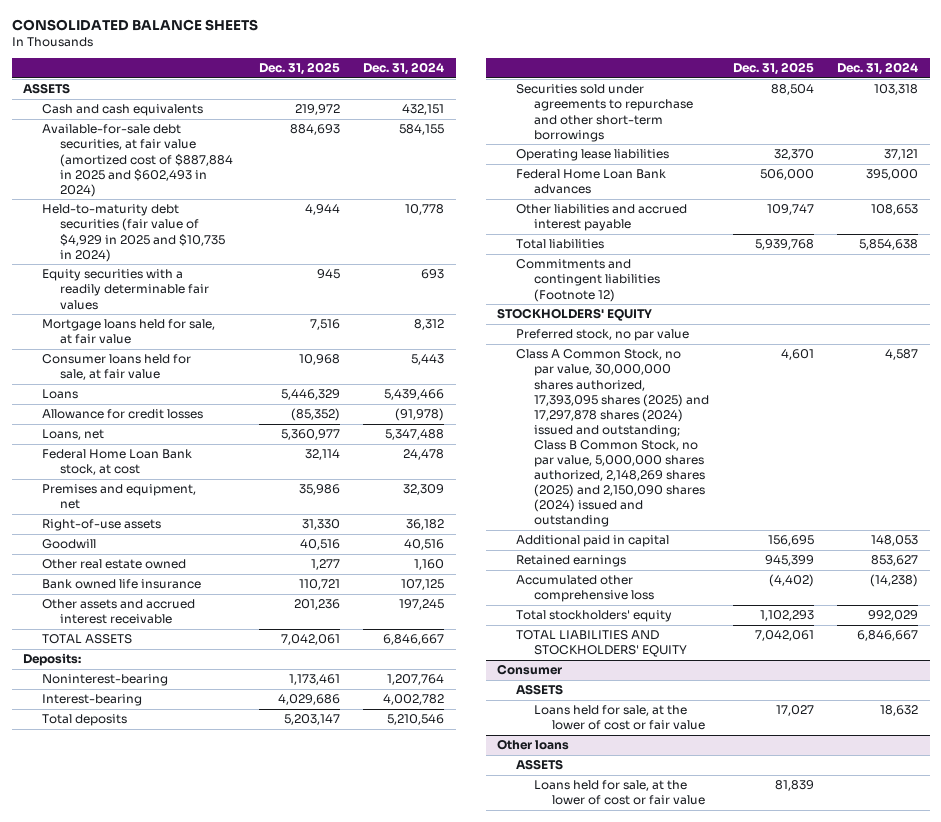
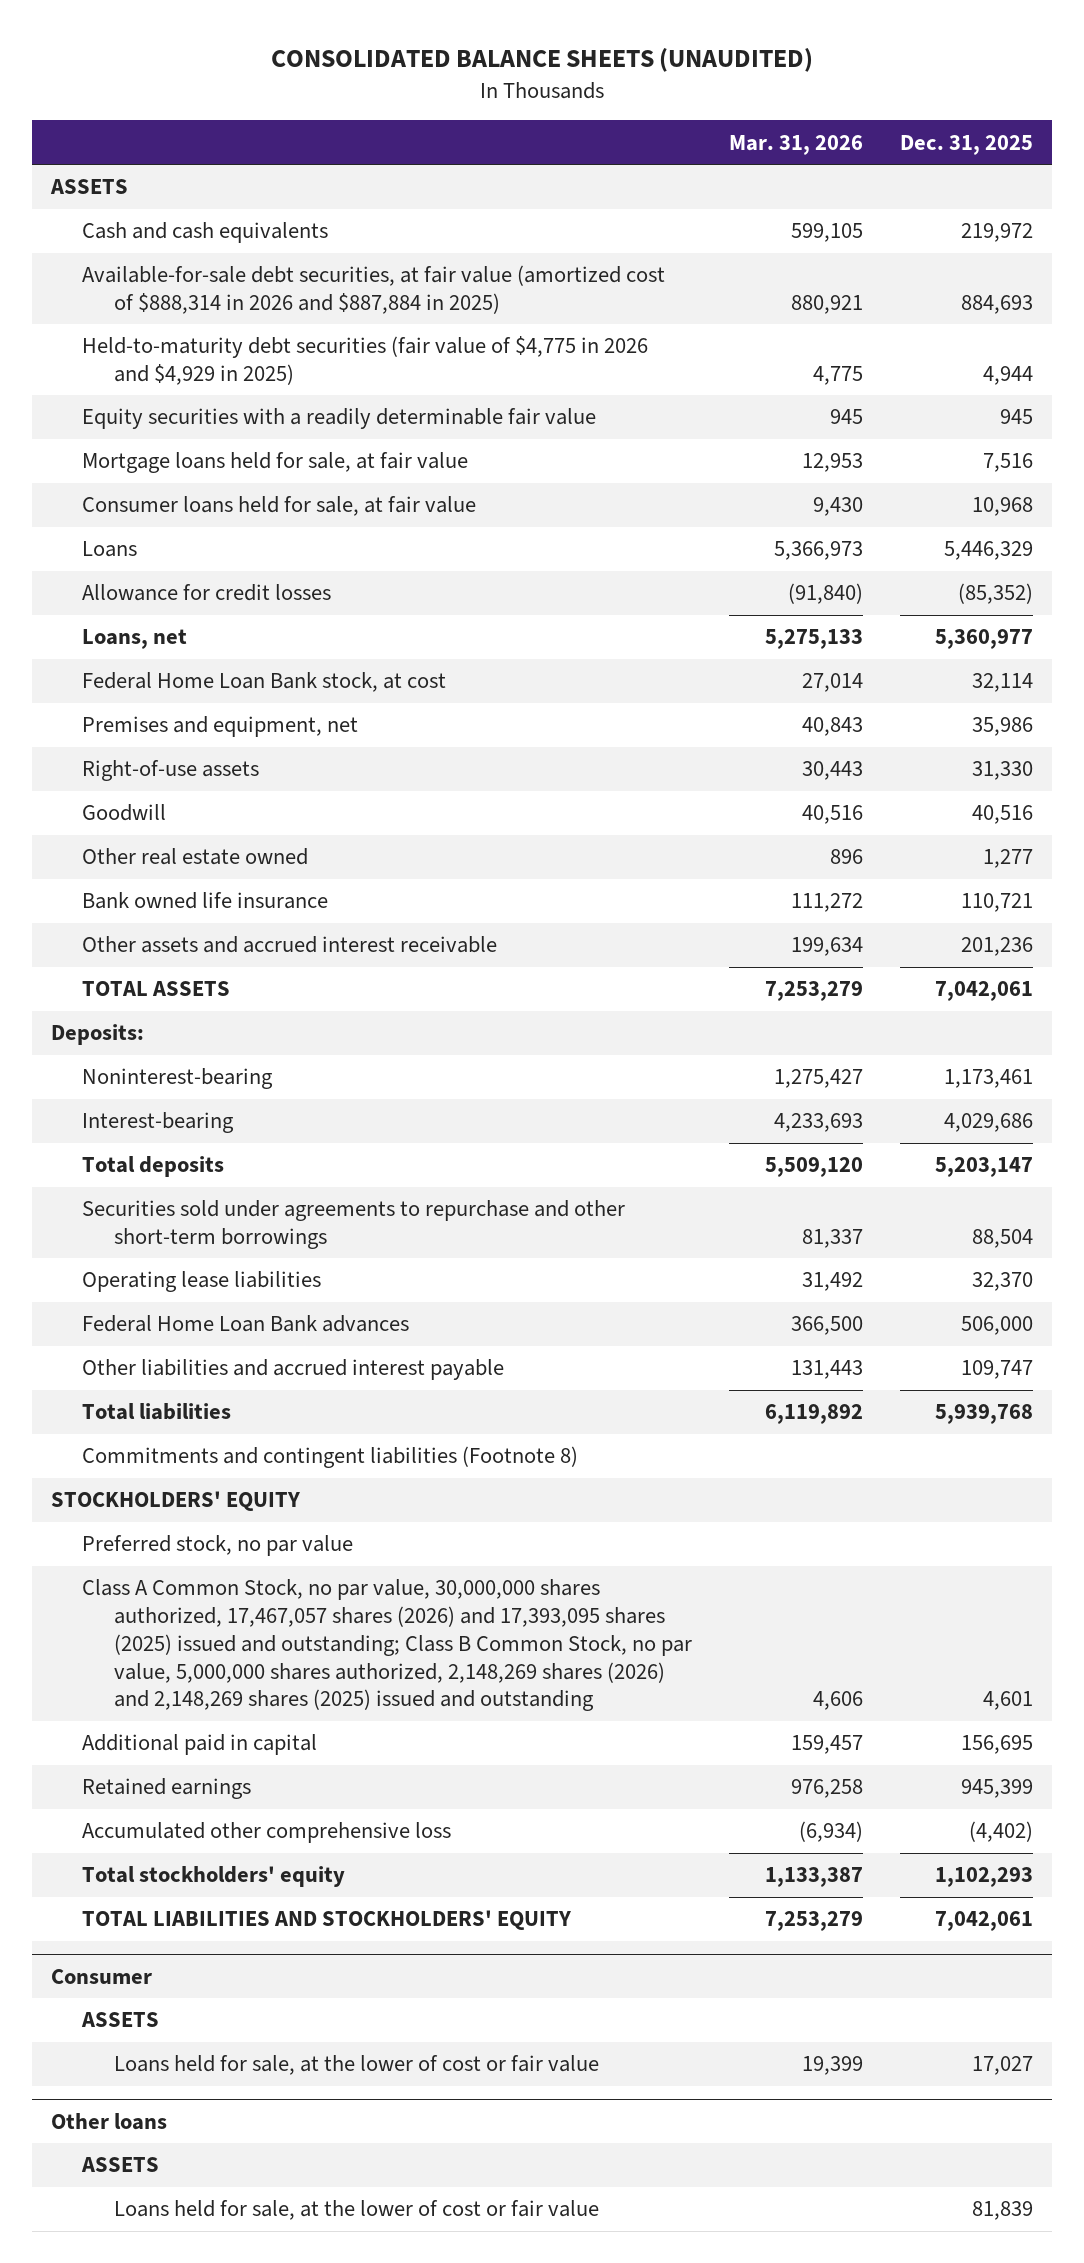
[11,18,258,31] CONSOLIDATED BALANCE SHEETS -> [271,48,814,73] CONSOLIDATED BALANCE SHEETS (UNAUDITED)
[363,62,445,76] Dec. 31, 2024 -> none
none -> [729,134,864,155] Mar. 31, 2026
[41,124,233,197] Available-for-sale debt securities, at fair value (amortized cost of $887,884 in 2025 and $602,493 in 2024) -> [82,265,666,315] Available-for-sale debt securities, at fair value (amortized cost of $888,314 in 2026 and $887,884 in 2025)
[41,204,225,262] Held-to-maturity debt securities (fair value of $4,929 in 2025 and $10,735 in 2024) -> [82,336,649,386] Held-to-maturity debt securities (fair value of $4,775 in 2026 and $4,929 in 2025)
[41,269,209,310] Equity securities with a readily determinable fair values -> [82,408,597,430] Equity securities with a readily determinable fair value
[515,259,660,302] Commitments and contingent liabilities (Footnote 12) -> [82,1446,579,1469] Commitments and contingent liabilities (Footnote 8)
[515,349,709,528] Class A Common Stock, no par value, 30,000,000 shares authorized, 17,393,095 shares (2025) and 17,297,878 shares (2024) issued and outstanding; Class B Common Stock, no par value, 5,000,000 shares authorized, 2,148,269 shares (2025) and 2,150,090 shares (2024) issued and outstanding -> [82,1579,692,1712] Class A Common Stock, no par value, 30,000,000 shares authorized, 17,467,057 shares (2026) and 17,393,095 shares (2025) issued and outstanding; Class B Common Stock, no par value, 5,000,000 shares authorized, 2,148,269 shares (2026) and 2,148,269 shares (2025) issued and outstanding

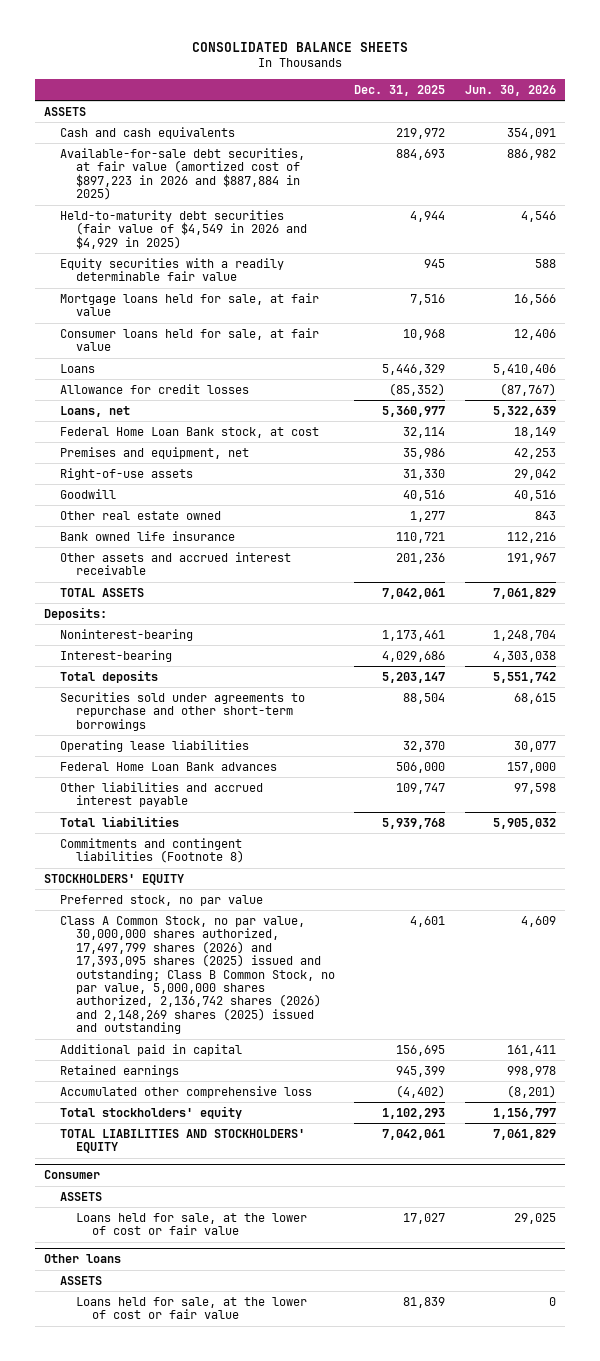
[271,48,814,73] CONSOLIDATED BALANCE SHEETS (UNAUDITED) -> [191,42,408,53] CONSOLIDATED BALANCE SHEETS
[729,134,864,155] Mar. 31, 2026 -> none
none -> [464,84,556,96] Jun. 30, 2026
[82,265,666,315] Available-for-sale debt securities, at fair value (amortized cost of $888,314 in 2026 and $887,884 in 2025) -> [60,147,306,201] Available-for-sale debt securities, at fair value (amortized cost of $897,223 in 2026 and $887,884 in 2025)
[82,336,649,386] Held-to-maturity debt securities (fair value of $4,775 in 2026 and $4,929 in 2025) -> [60,209,307,249] Held-to-maturity debt securities (fair value of $4,549 in 2026 and $4,929 in 2025)
[82,1579,692,1712] Class A Common Stock, no par value, 30,000,000 shares authorized, 17,467,057 shares (2026) and 17,393,095 shares (2025) issued and outstanding; Class B Common Stock, no par value, 5,000,000 shares authorized, 2,148,269 shares (2026) and 2,148,269 shares (2025) issued and outstanding -> [60,915,335,1035] Class A Common Stock, no par value, 30,000,000 shares authorized, 17,497,799 shares (2026) and 17,393,095 shares (2025) issued and outstanding; Class B Common Stock, no par value, 5,000,000 shares authorized, 2,136,742 shares (2026) and 2,148,269 shares (2025) issued and outstanding

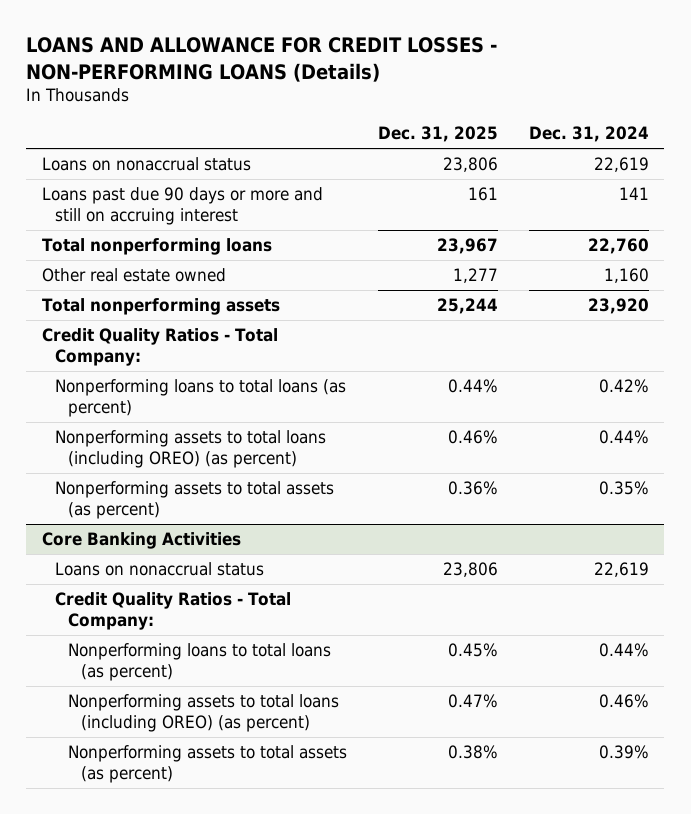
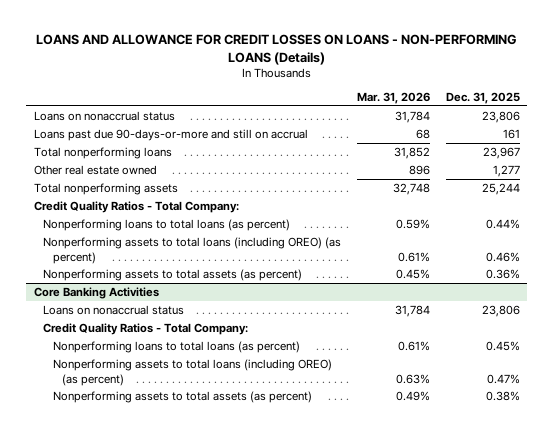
[26,37,498,82] LOANS AND ALLOWANCE FOR CREDIT LOSSES - NON-PERFORMING LOANS (Details) -> [35,34,517,65] LOANS AND ALLOWANCE FOR CREDIT LOSSES ON LOANS - NON-PERFORMING LOANS (Details)
[528,126,649,143] Dec. 31, 2024 -> none
none -> [357,92,431,105] Mar. 31, 2026
[41,187,323,225] Loans past due 90 days or more and still on accruing interest -> [34,128,309,141] Loans past due 90-days-or-more and still on accrual

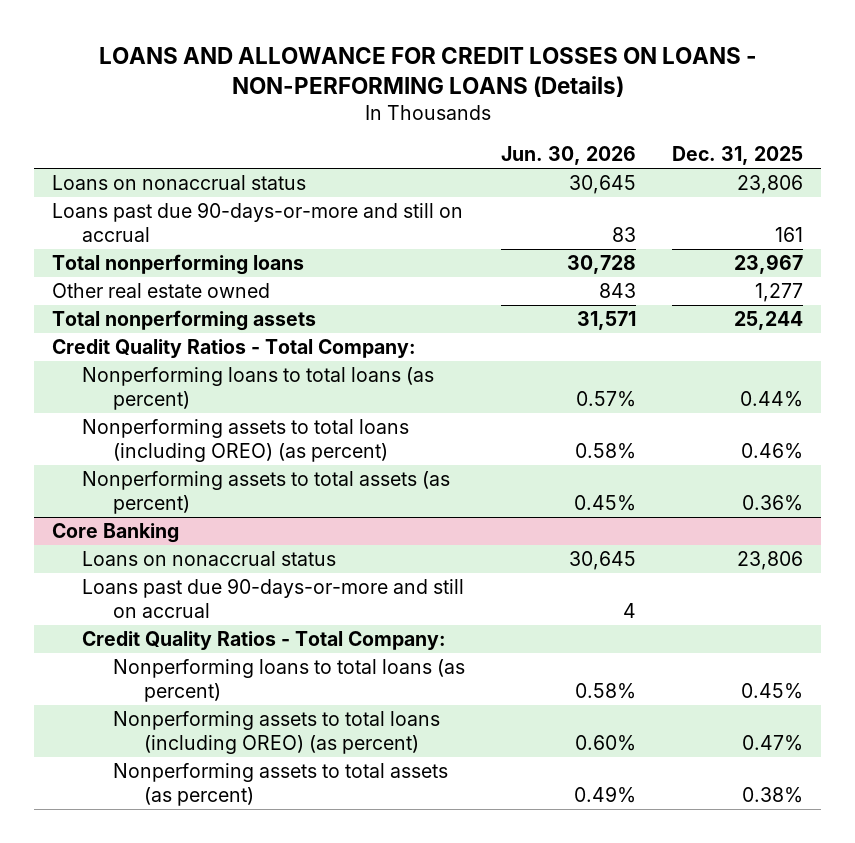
[357,92,431,105] Mar. 31, 2026 -> none
none -> [501,146,637,166] Jun. 30, 2026
[34,286,160,299] Core Banking Activities -> [51,523,179,544] Core Banking
none -> [82,578,465,618] Loans past due 90-days-or-more and still on accrual

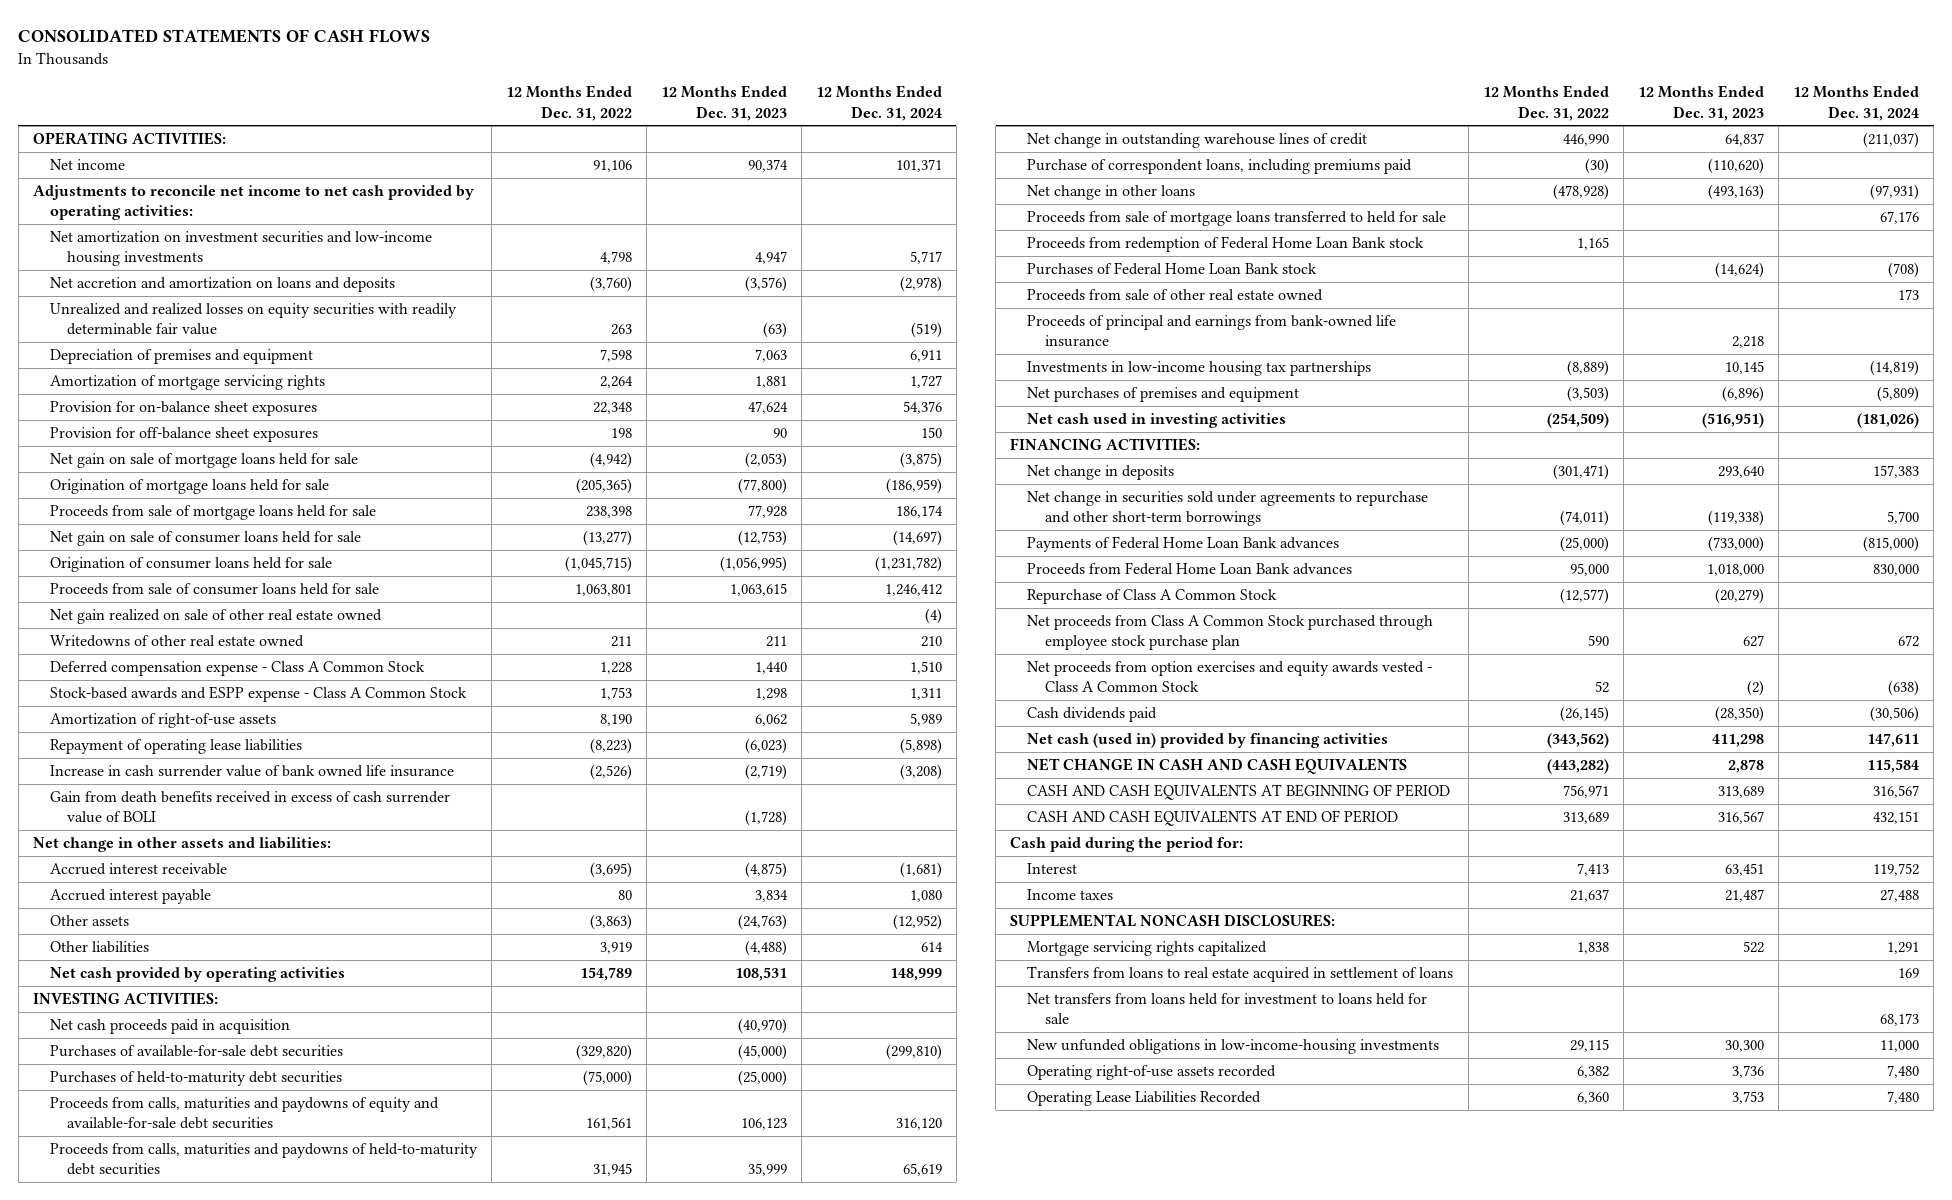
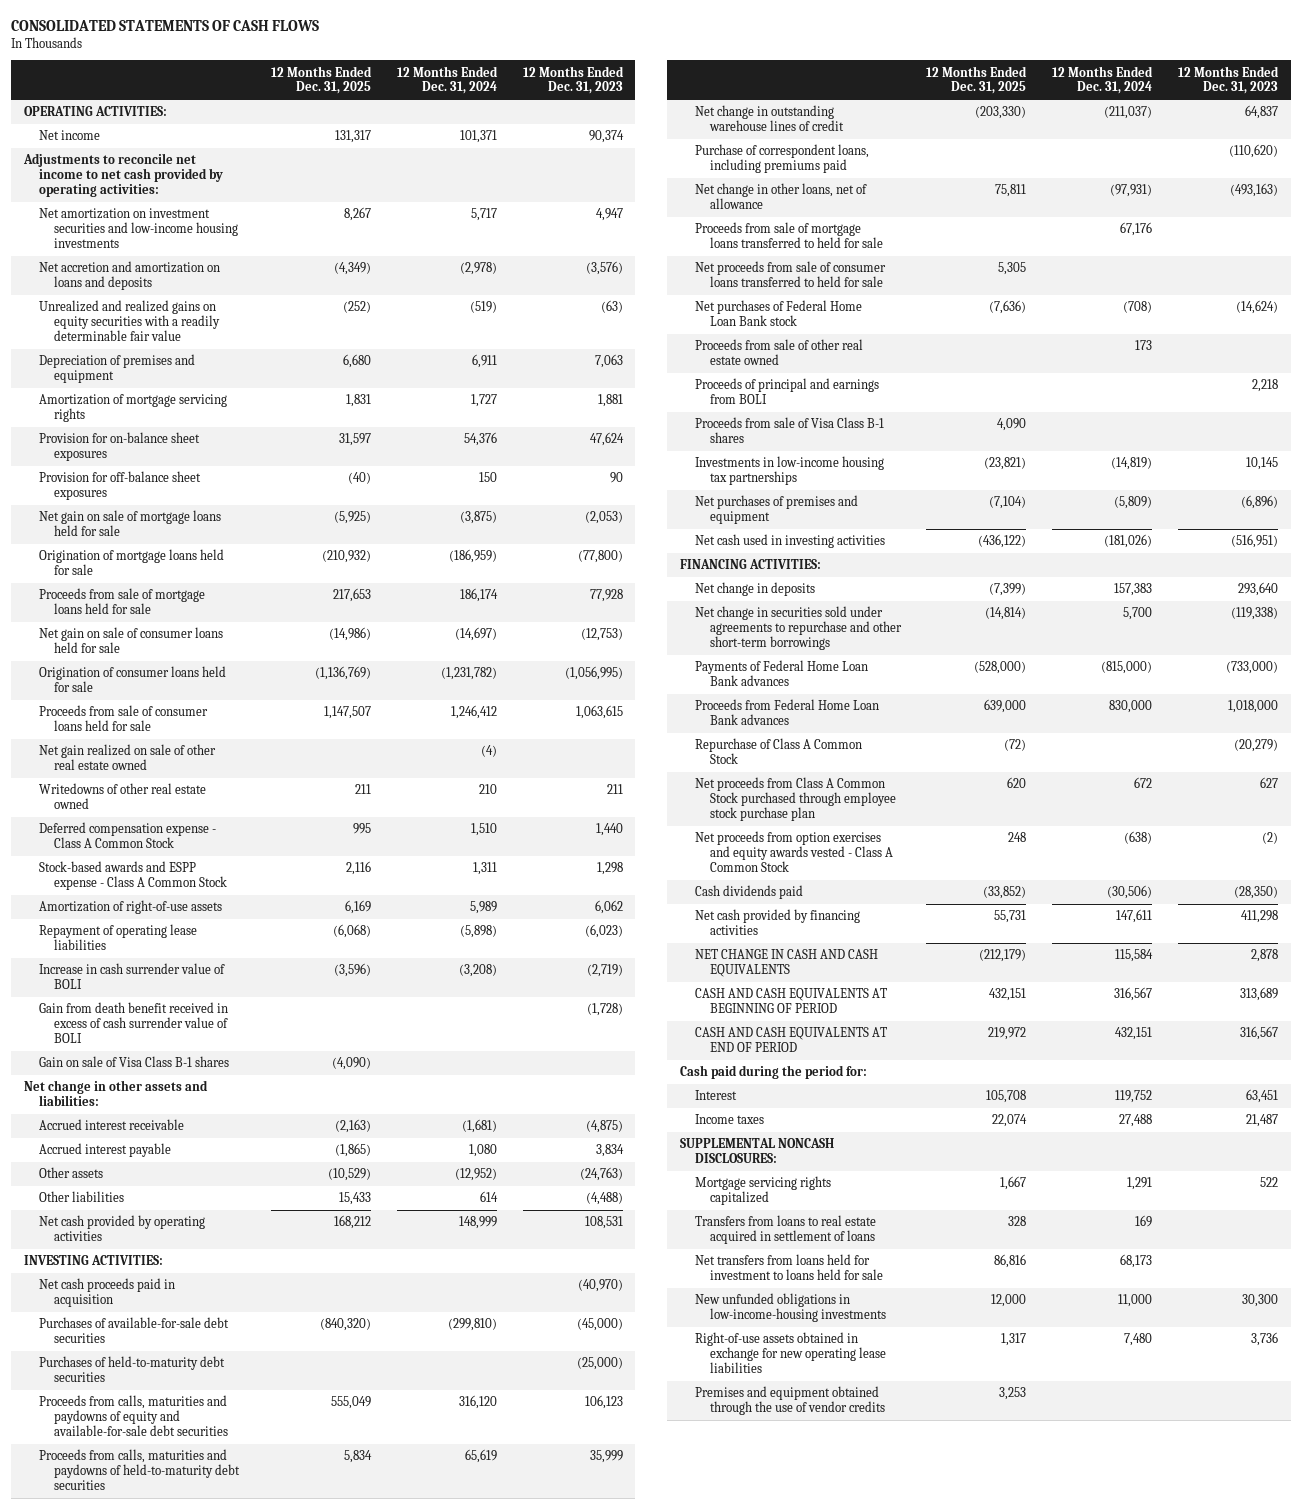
[505,85,632,121] 12 Months Ended Dec. 31, 2022 -> none
none -> [270,65,372,95] 12 Months Ended Dec. 31, 2025
[49,302,457,336] Unrealized and realized losses on equity securities with readily determinable fair value -> [39,300,221,341] Unrealized and realized gains on equity securities with a readily determinable fair value
[49,764,454,777] Increase in cash surrender value of bank owned life insurance -> [39,963,226,990] Increase in cash surrender value of BOLI
[49,790,450,824] Gain from death benefits received in excess of cash surrender value of BOLI -> [39,1002,229,1043] Gain from death benefit received in excess of cash surrender value of BOLI
none -> [39,1056,230,1068] Gain on sale of Visa Class B-1 shares
[1027,184,1196,200] Net change in other loans -> [694,183,867,210] Net change in other loans, net of allowance
[1027,235,1425,252] Proceeds from redemption of Federal Home Loan Bank stock -> none
none -> [694,261,886,288] Net proceeds from sale of consumer loans transferred to held for sale
[1027,261,1318,275] Purchases of Federal Home Loan Bank stock -> [694,300,862,327] Net purchases of Federal Home Loan Bank stock
[1027,314,1397,348] Proceeds of principal and earnings from bank-owned life insurance -> [694,378,879,405] Proceeds of principal and earnings from BOLI
none -> [694,417,884,444] Proceeds from sale of Visa Class B-1 shares
[1027,732,1389,748] Net cash (used in) provided by financing activities -> [694,909,860,936] Net cash provided by financing activities
[1027,1090,1262,1106] Operating Lease Liabilities Recorded -> none
[1027,1064,1277,1080] Operating right-of-use assets recorded -> [694,1332,886,1373] Right-of-use assets obtained in exchange for new operating lease liabilities
none -> [694,1386,885,1416] Premises and equipment obtained through the use of vendor credits

